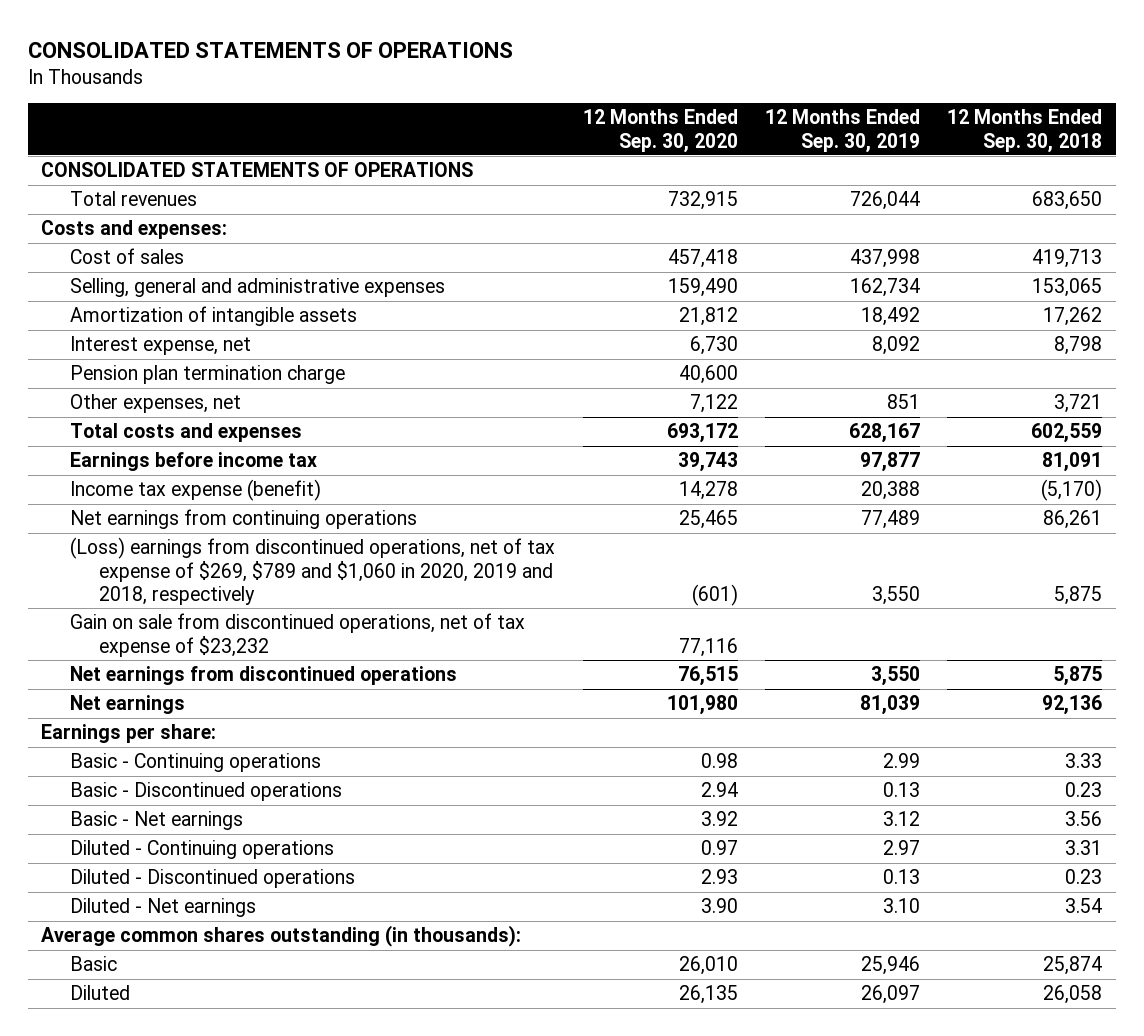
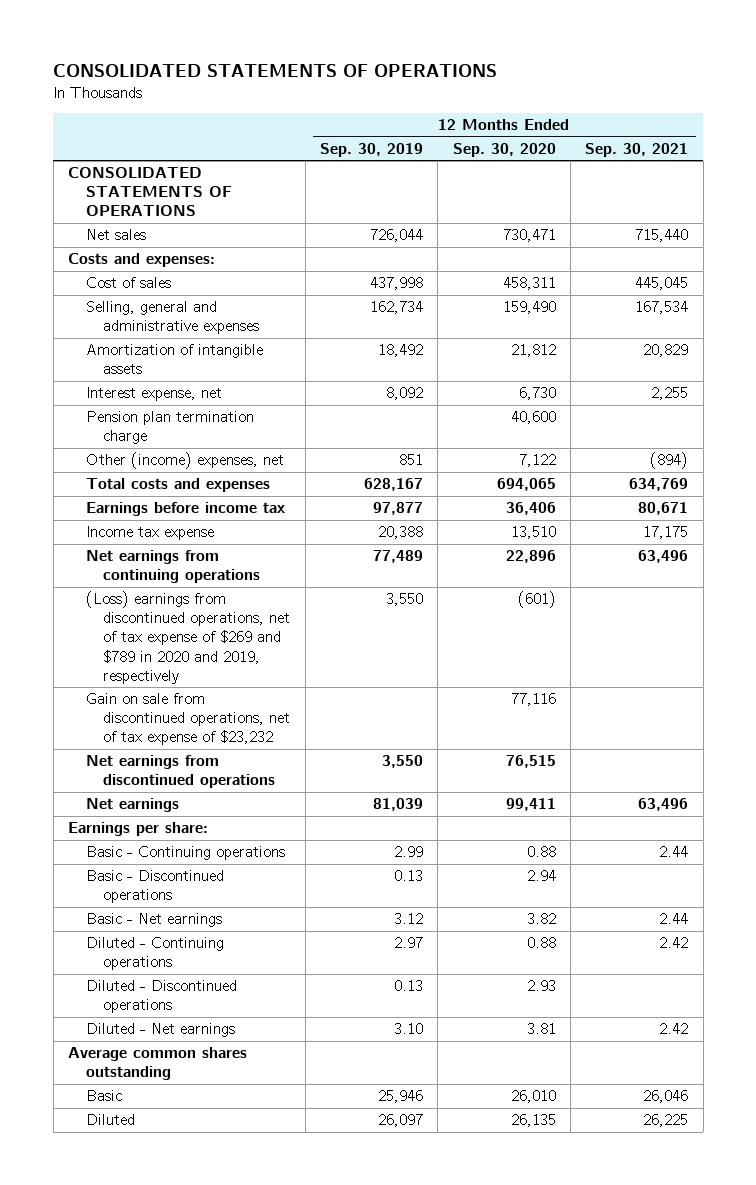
[947,109,1103,153] 12 Months Ended Sep. 30, 2018 -> none
none -> [585,142,689,157] Sep. 30, 2021
[70,191,198,207] Total revenues -> none
none -> [85,229,146,241] Net sales
[667,249,738,269] 457,418 -> [502,277,556,291] 458,311
[70,394,242,414] Other expenses, net -> [85,452,284,470] Other (income) expenses, net
[666,423,738,444] 693,172 -> [496,478,556,492] 694,065
[677,452,738,473] 39,743 -> [505,502,556,516] 36,406
[70,479,322,502] Income tax expense (benefit) -> [85,526,214,541] Income tax expense
[678,481,738,501] 14,278 -> [510,526,556,540] 13,510
[678,510,738,530] 25,465 -> [505,550,556,564] 22,896
[70,537,556,605] (Loss) earnings from discontinued operations, net of tax expense of $269, $789 and $1,060 in 2020, 2019 and 2018, respectively -> [85,591,291,684] (Loss) earnings from discontinued operations, net of tax expense of $269 and $789 in 2020 and 2019, respectively
[666,695,738,716] 101,980 -> [505,798,556,812] 99,411
[700,753,738,769] 0.98 -> [526,846,556,858] 0.88
[700,811,738,827] 3.92 -> [526,913,556,925] 3.82
[700,840,738,856] 0.97 -> [526,937,556,949] 0.88
[700,898,738,914] 3.90 -> [526,1023,556,1035] 3.81
[41,925,522,948] Average common shares outstanding (in thousands): -> [68,1047,248,1081] Average common shares outstanding

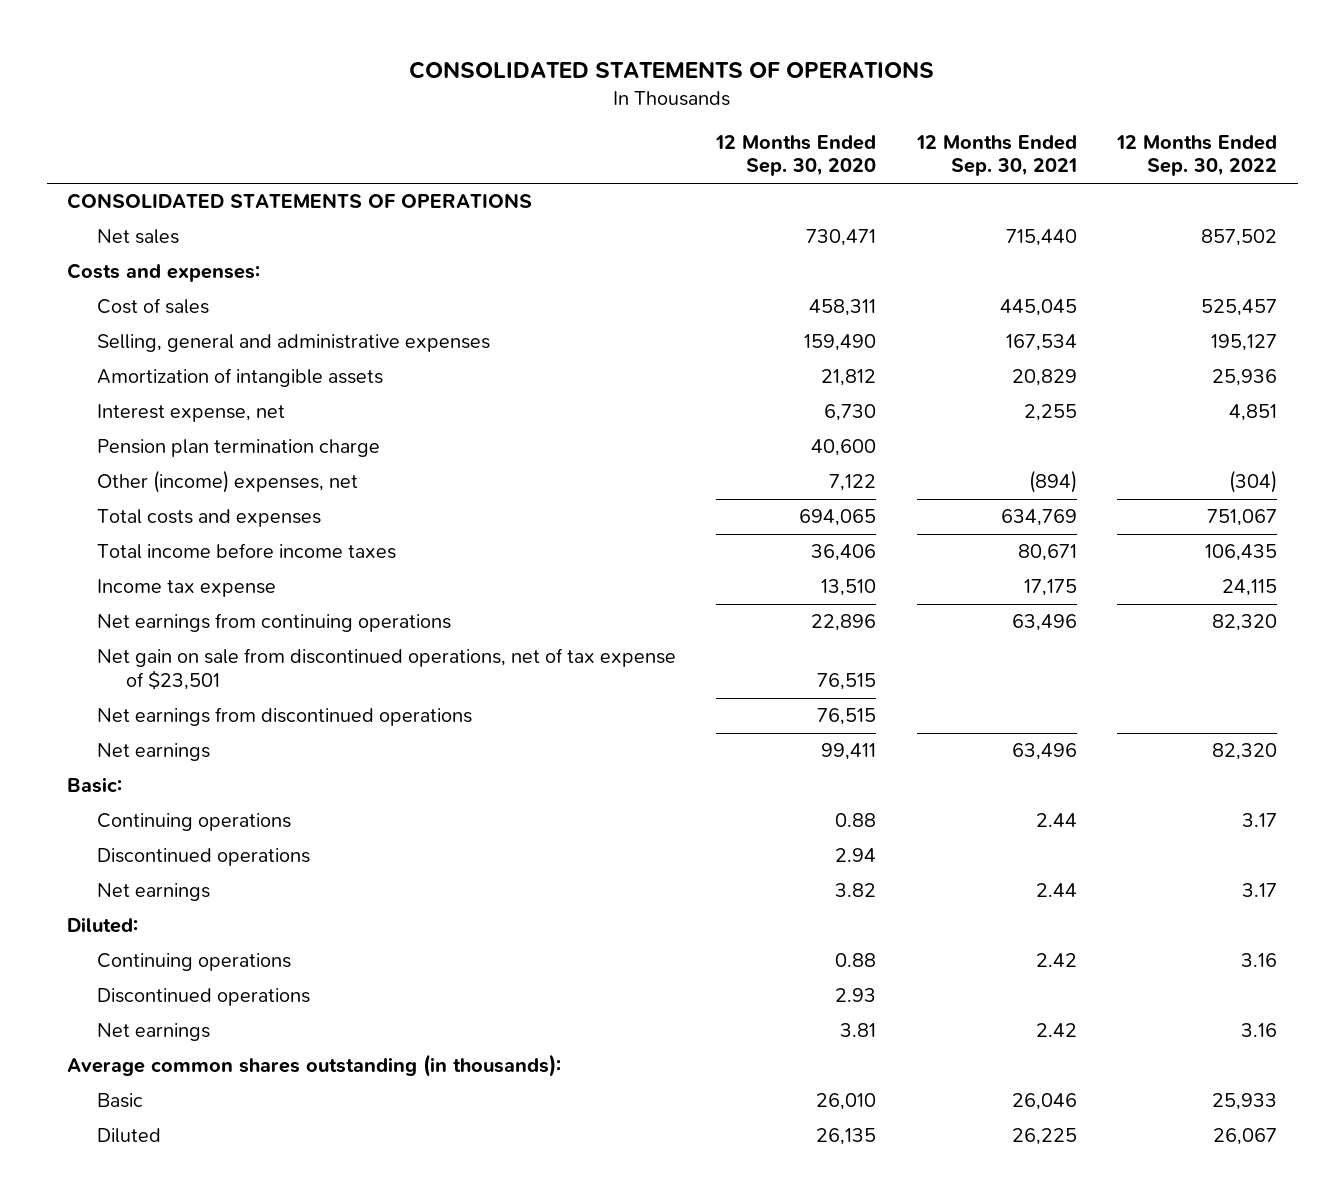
[320,142,424,157] Sep. 30, 2019 -> none
none -> [1116,134,1278,177] 12 Months Ended Sep. 30, 2022
[85,502,285,517] Earnings before income tax -> [96,543,396,560] Total income before income taxes
[85,591,291,684] (Loss) earnings from discontinued operations, net of tax expense of $269 and $789 in 2020 and 2019, respectively -> none
[85,693,291,746] Gain on sale from discontinued operations, net of tax expense of $23,232 -> [96,648,676,690] Net gain on sale from discontinued operations, net of tax expense of $23,501
[510,693,556,707] 77,116 -> [817,672,877,690] 76,515
[68,822,209,837] Earnings per share: -> none
none -> [67,777,123,794] Basic:
[85,846,285,861] Basic - Continuing operations -> [96,813,291,832] Continuing operations
[85,870,224,904] Basic - Discontinued operations -> [96,848,310,867] Discontinued operations
[85,913,222,928] Basic - Net earnings -> [96,883,210,902] Net earnings
none -> [67,917,139,934] Diluted:
[85,937,224,971] Diluted - Continuing operations -> [96,953,291,972] Continuing operations
[85,980,237,1014] Diluted - Discontinued operations -> [96,988,310,1007] Discontinued operations
[85,1023,235,1038] Diluted - Net earnings -> [96,1023,210,1042] Net earnings
[68,1047,248,1081] Average common shares outstanding -> [67,1054,562,1078] Average common shares outstanding (in thousands):

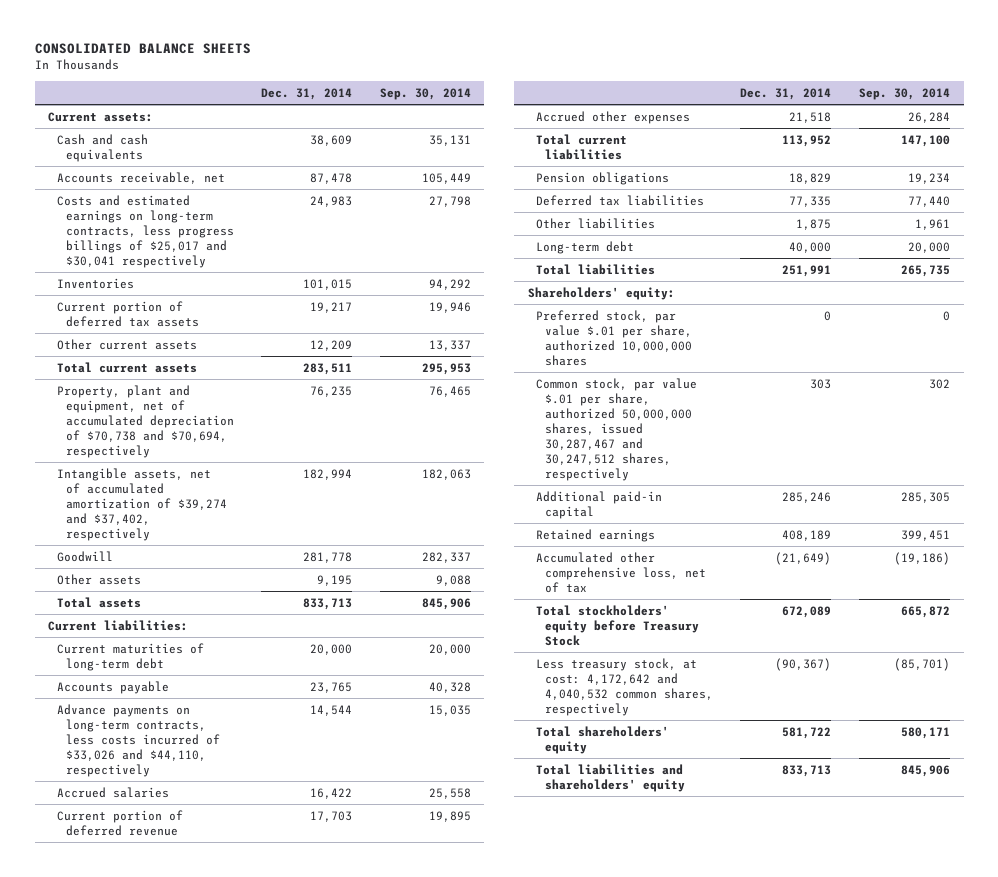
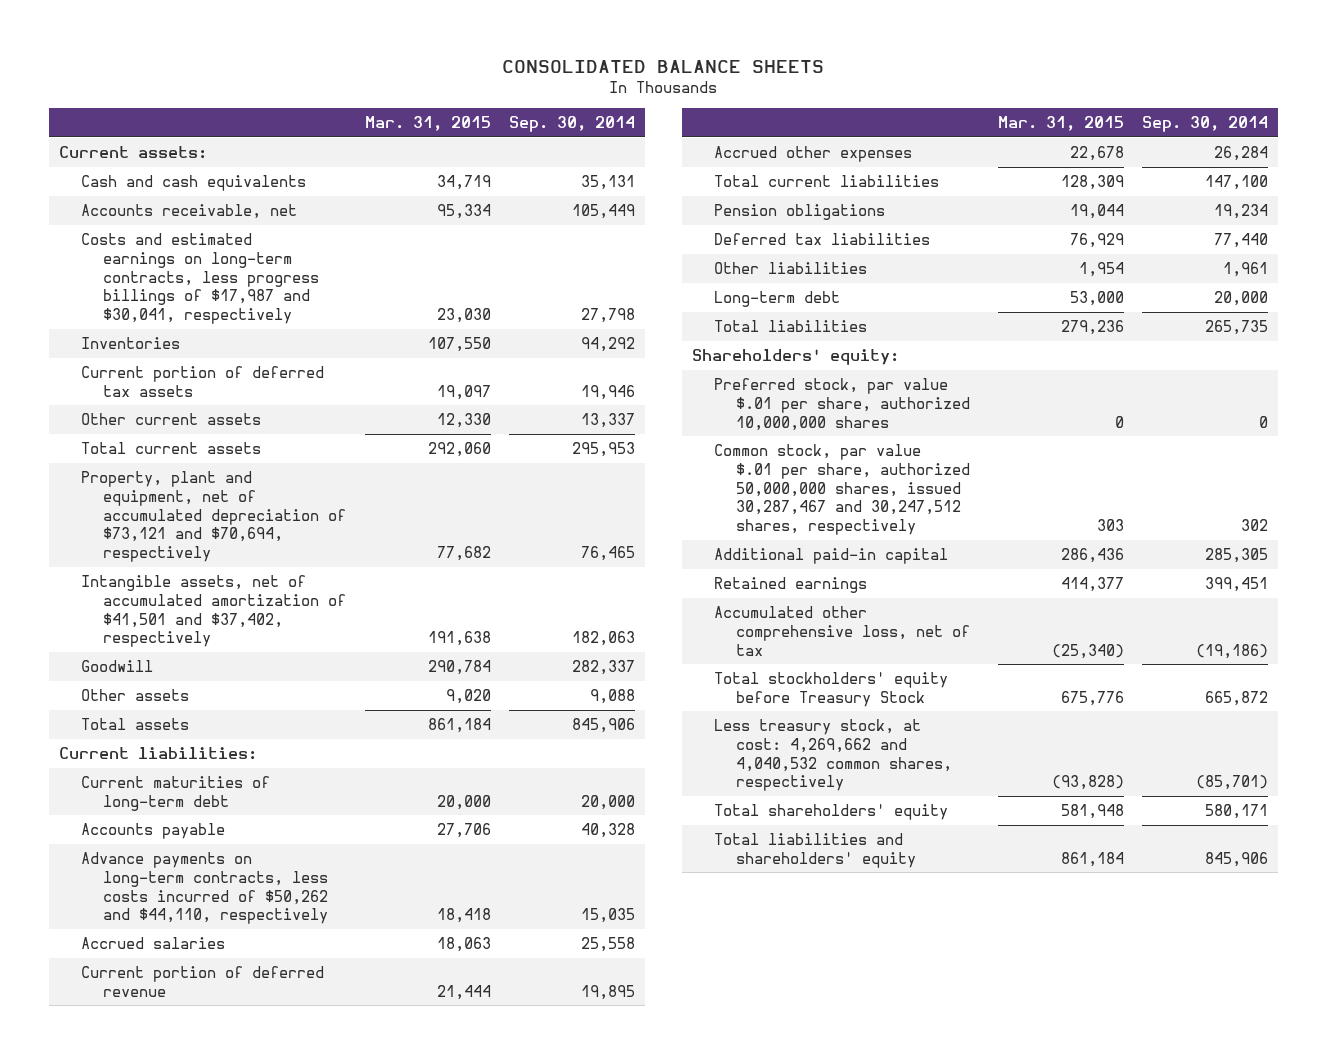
[261,87,353,100] Dec. 31, 2014 -> none
none -> [364,116,491,132] Mar. 31, 2015
[57,194,234,268] Costs and estimated earnings on long-term contracts, less progress billings of $25,017 and $30,041 respectively -> [80,232,319,325] Costs and estimated earnings on long-term contracts, less progress billings of $17,987 and $30,041, respectively
[57,384,234,458] Property, plant and equipment, net of accumulated depreciation of $70,738 and $70,694, respectively -> [80,470,346,563] Property, plant and equipment, net of accumulated depreciation of $73,121 and $70,694, respectively
[57,467,227,541] Intangible assets, net of accumulated amortization of $39,274 and $37,402, respectively -> [80,574,346,648] Intangible assets, net of accumulated amortization of $41,501 and $37,402, respectively
[57,703,220,777] Advance payments on long-term contracts, less costs incurred of $33,026 and $44,110, respectively -> [80,851,328,925] Advance payments on long-term contracts, less costs incurred of $50,262 and $44,110, respectively
[536,657,713,716] Less treasury stock, at cost: 4,172,642 and 4,040,532 common shares, respectively -> [713,718,952,792] Less treasury stock, at cost: 4,269,662 and 4,040,532 common shares, respectively

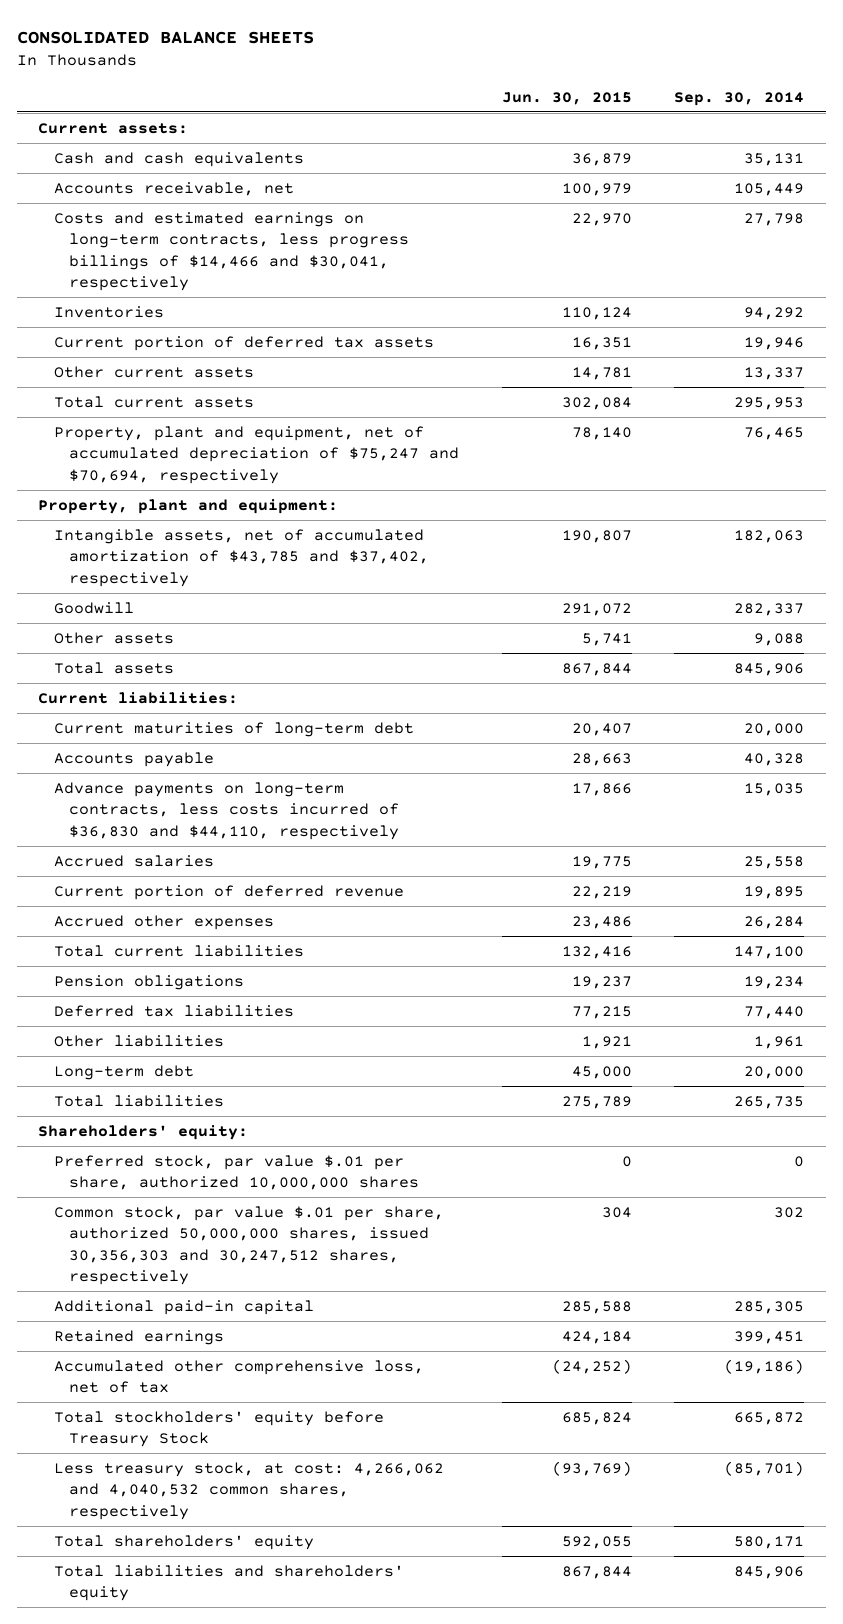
[364,116,491,132] Mar. 31, 2015 -> none
none -> [501,91,632,105] Jun. 30, 2015
[80,232,319,325] Costs and estimated earnings on long-term contracts, less progress billings of $17,987 and $30,041, respectively -> [53,211,410,292] Costs and estimated earnings on long-term contracts, less progress billings of $14,466 and $30,041, respectively
[80,470,346,563] Property, plant and equipment, net of accumulated depreciation of $73,121 and $70,694, respectively -> [53,425,460,484] Property, plant and equipment, net of accumulated depreciation of $75,247 and $70,694, respectively
none -> [38,498,339,514] Property, plant and equipment:
[80,574,346,648] Intangible assets, net of accumulated amortization of $41,501 and $37,402, respectively -> [53,528,430,587] Intangible assets, net of accumulated amortization of $43,785 and $37,402, respectively
[80,851,328,925] Advance payments on long-term contracts, less costs incurred of $50,262 and $44,110, respectively -> [53,781,400,840] Advance payments on long-term contracts, less costs incurred of $36,830 and $44,110, respectively
[713,443,970,536] Common stock, par value $.01 per share, authorized 50,000,000 shares, issued 30,287,467 and 30,247,512 shares, respectively -> [53,1205,444,1286] Common stock, par value $.01 per share, authorized 50,000,000 shares, issued 30,356,303 and 30,247,512 shares, respectively
[713,718,952,792] Less treasury stock, at cost: 4,269,662 and 4,040,532 common shares, respectively -> [53,1461,444,1520] Less treasury stock, at cost: 4,266,062 and 4,040,532 common shares, respectively

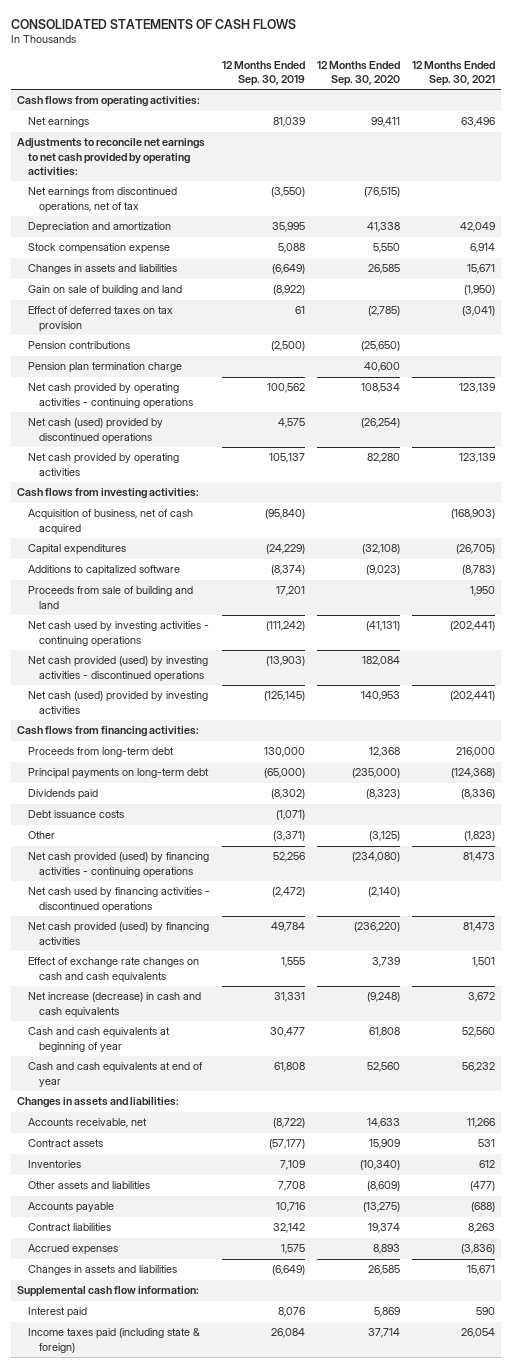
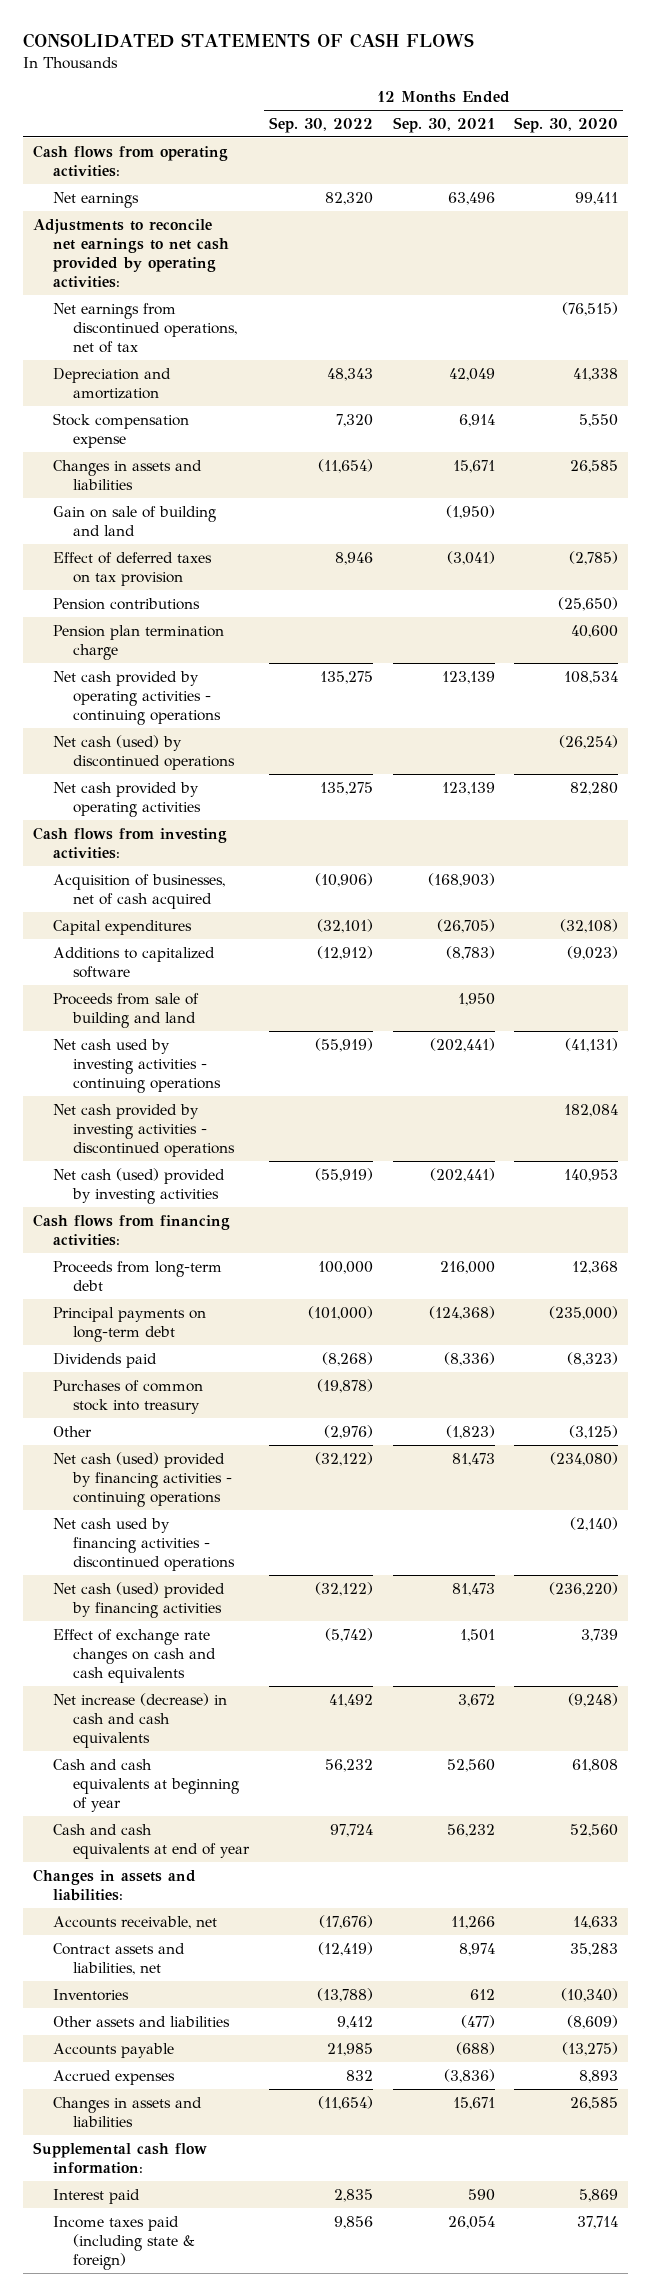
[222,60,306,87] 12 Months Ended Sep. 30, 2019 -> none
none -> [269,116,374,133] Sep. 30, 2022
[28,418,164,444] Net cash (used) provided by discontinued operations -> [53,734,236,770] Net cash (used) by discontinued operations
[28,509,194,535] Acquisition of business, net of cash acquired -> [53,873,226,909] Acquisition of businesses, net of cash acquired
[28,656,209,682] Net cash provided (used) by investing activities - discontinued operations -> [53,1103,236,1157] Net cash provided by investing activities - discontinued operations
[28,810,125,819] Debt issuance costs -> none
none -> [53,1379,204,1414] Purchases of common stock into treasury
[28,852,210,878] Net cash provided (used) by financing activities - continuing operations -> [53,1451,233,1507] Net cash (used) provided by financing activities - continuing operations
[28,922,210,945] Net cash provided (used) by financing activities -> [53,1581,226,1618] Net cash (used) provided by financing activities
[28,1139,104,1148] Contract assets -> none
none -> [53,1942,186,1975] Contract assets and liabilities, net
[28,1223,112,1232] Contract liabilities -> none

